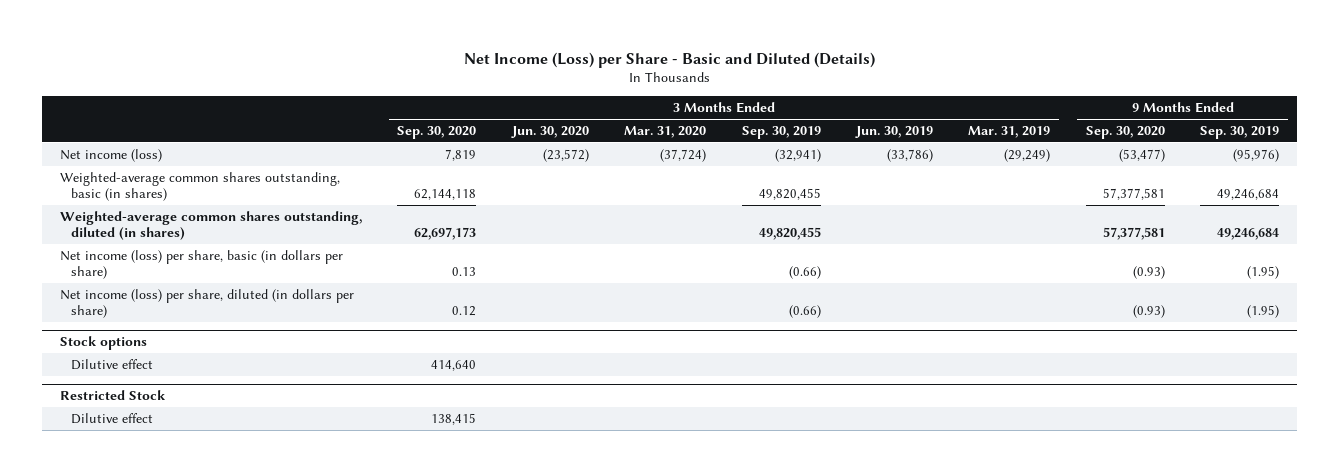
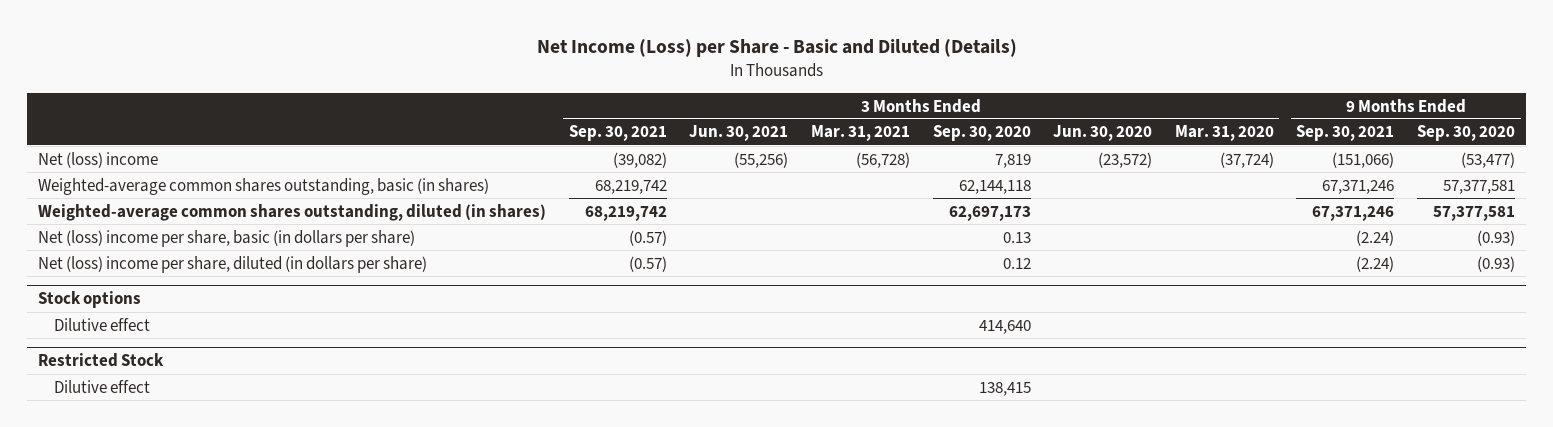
[741,125,821,139] Sep. 30, 2019 -> none
[855,125,934,138] Jun. 30, 2019 -> none
[968,125,1051,138] Mar. 31, 2019 -> none
[1200,125,1280,139] Sep. 30, 2019 -> none
none -> [568,125,667,142] Sep. 30, 2021
none -> [689,125,789,142] Jun. 30, 2021
none -> [811,125,911,142] Mar. 31, 2021
none -> [1296,125,1395,142] Sep. 30, 2021
[59,148,162,162] Net income (loss) -> [38,151,159,168] Net (loss) income
[59,249,343,280] Net income (loss) per share, basic (in dollars per share) -> [38,229,416,247] Net (loss) income per share, basic (in dollars per share)
[59,288,354,319] Net income (loss) per share, diluted (in dollars per share) -> [38,255,428,273] Net (loss) income per share, diluted (in dollars per share)

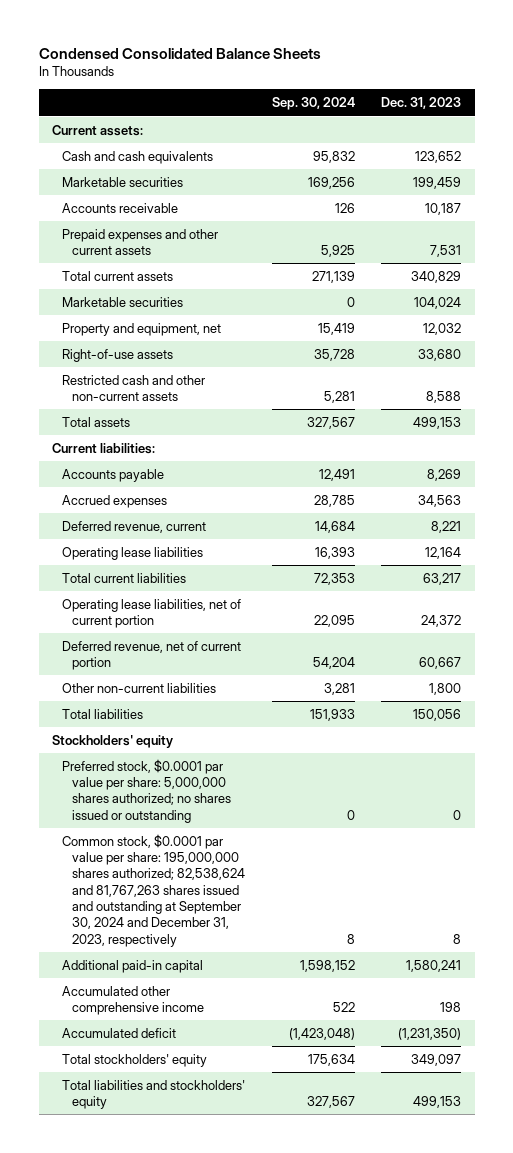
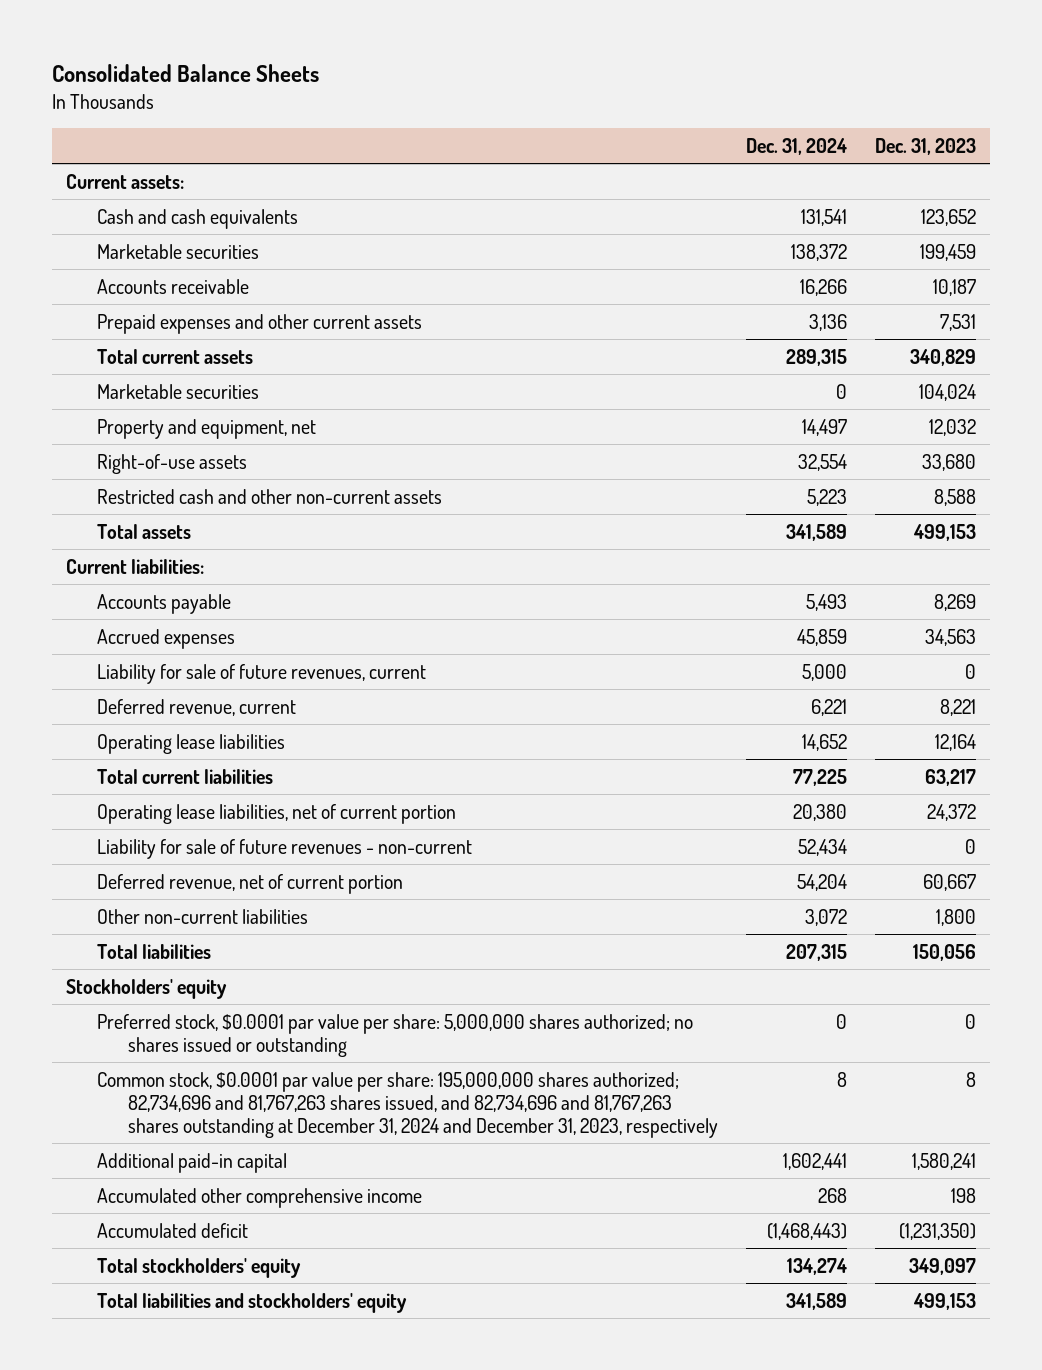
[38,47,321,59] Condensed Consolidated Balance Sheets -> [51,64,319,83] Consolidated Balance Sheets
[271,97,355,111] Sep. 30, 2024 -> none
none -> [745,137,847,155] Dec. 31, 2024
none -> [96,663,426,684] Liability for sale of future revenues, current
none -> [96,838,472,859] Liability for sale of future revenues - non-current
[62,833,246,947] Common stock, $0.0001 par value per share: 195,000,000 shares authorized; 82,538,624 and 81,767,263 shares issued and outstanding at September 30, 2024 and December 31, 2023, respectively -> [96,1071,718,1138] Common stock, $0.0001 par value per share: 195,000,000 shares authorized; 82,734,696 and 81,767,263 shares issued, and 82,734,696 and 81,767,263 shares outstanding at December 31, 2024 and December 31, 2023, respectively

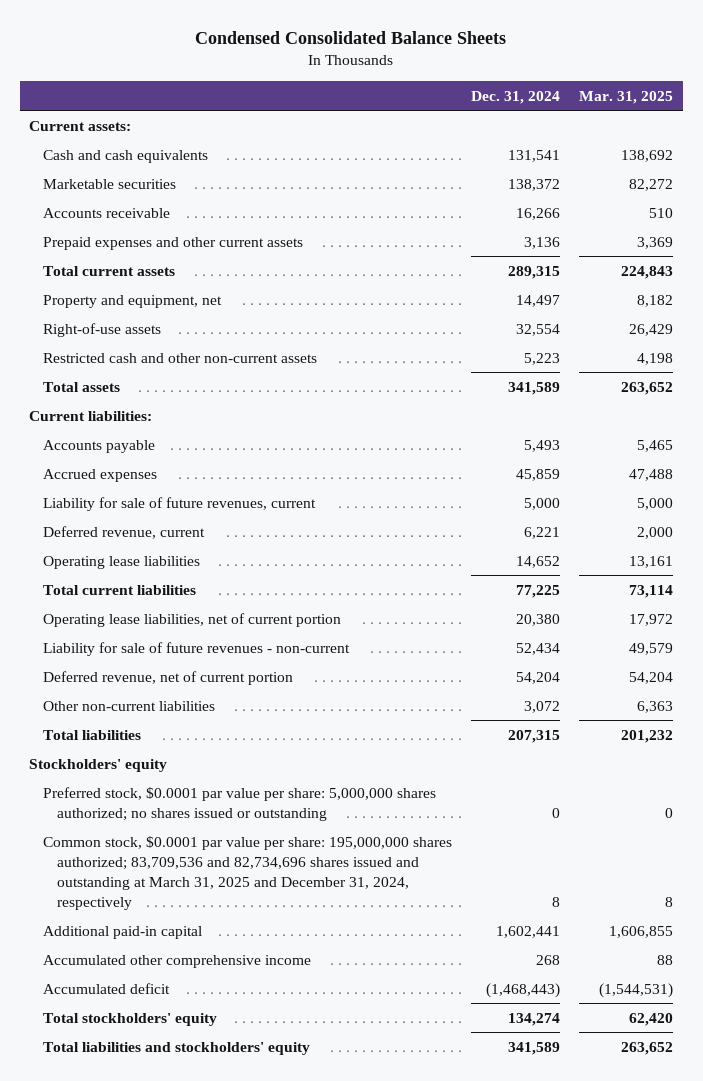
[51,64,319,83] Consolidated Balance Sheets -> [195,31,507,45] Condensed Consolidated Balance Sheets
[875,137,977,155] Dec. 31, 2023 -> none
none -> [579,90,674,104] Mar. 31, 2025
[96,383,259,399] Marketable securities -> none
[96,1071,718,1138] Common stock, $0.0001 par value per share: 195,000,000 shares authorized; 82,734,696 and 81,767,263 shares issued, and 82,734,696 and 81,767,263 shares outstanding at December 31, 2024 and December 31, 2023, respectively -> [43,835,453,910] Common stock, $0.0001 par value per share: 195,000,000 shares authorized; 83,709,536 and 82,734,696 shares issued and outstanding at March 31, 2025 and December 31, 2024, respectively

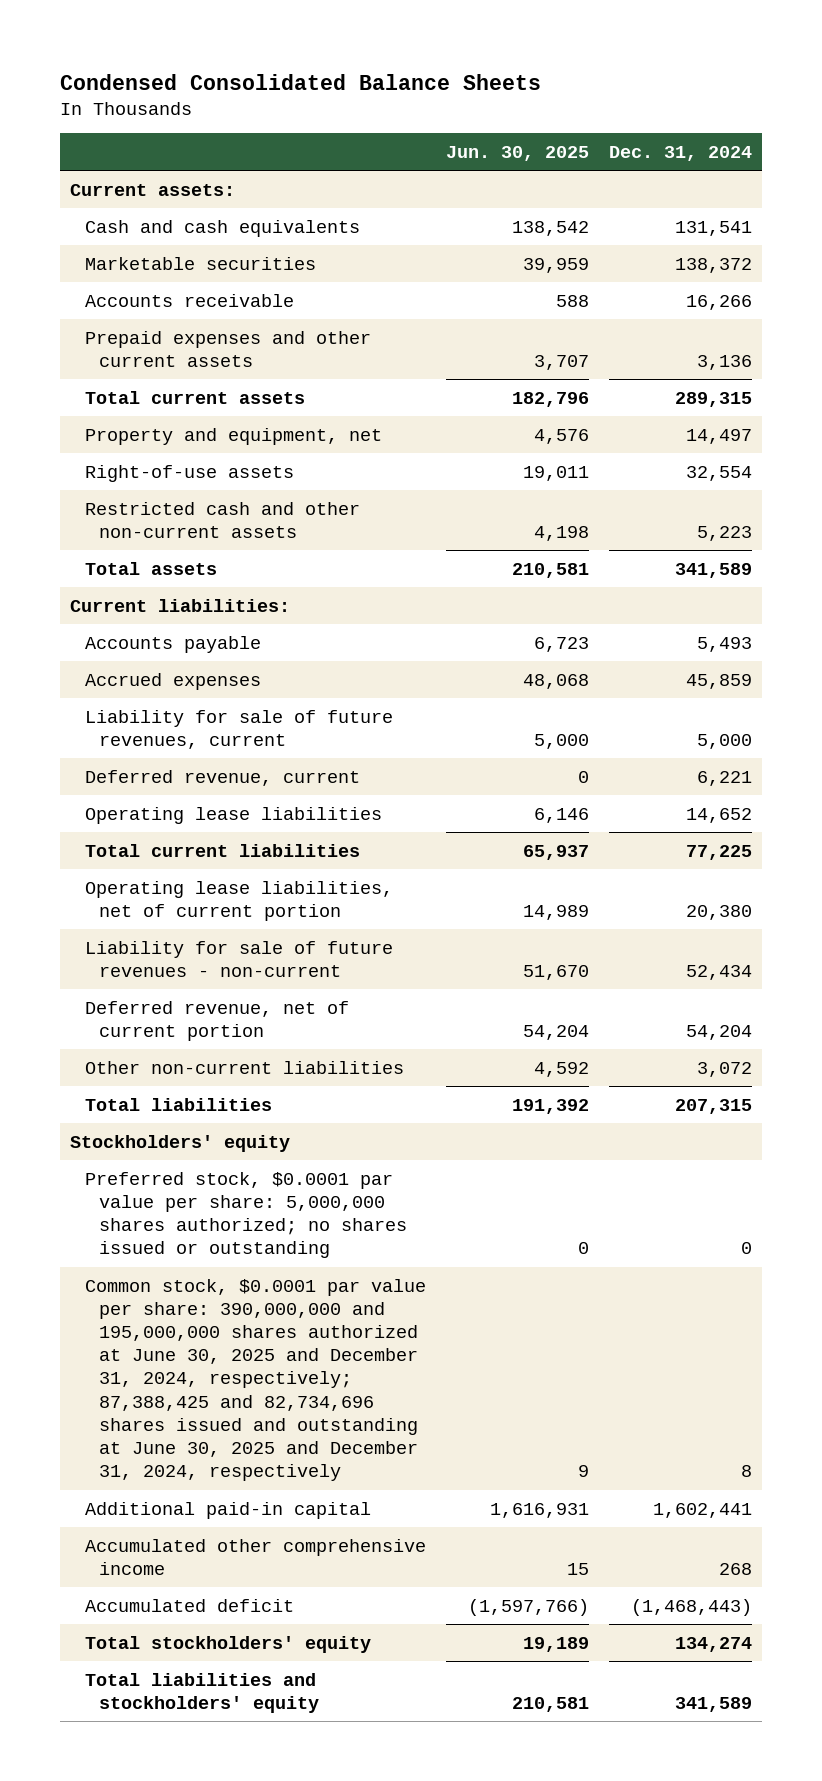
[579,90,674,104] Mar. 31, 2025 -> none
none -> [445,146,589,162] Jun. 30, 2025
[43,835,453,910] Common stock, $0.0001 par value per share: 195,000,000 shares authorized; 83,709,536 and 82,734,696 shares issued and outstanding at March 31, 2025 and December 31, 2024, respectively -> [84,1278,426,1482] Common stock, $0.0001 par value per share: 390,000,000 and 195,000,000 shares authorized at June 30, 2025 and December 31, 2024, respectively; 87,388,425 and 82,734,696 shares issued and outstanding at June 30, 2025 and December 31, 2024, respectively

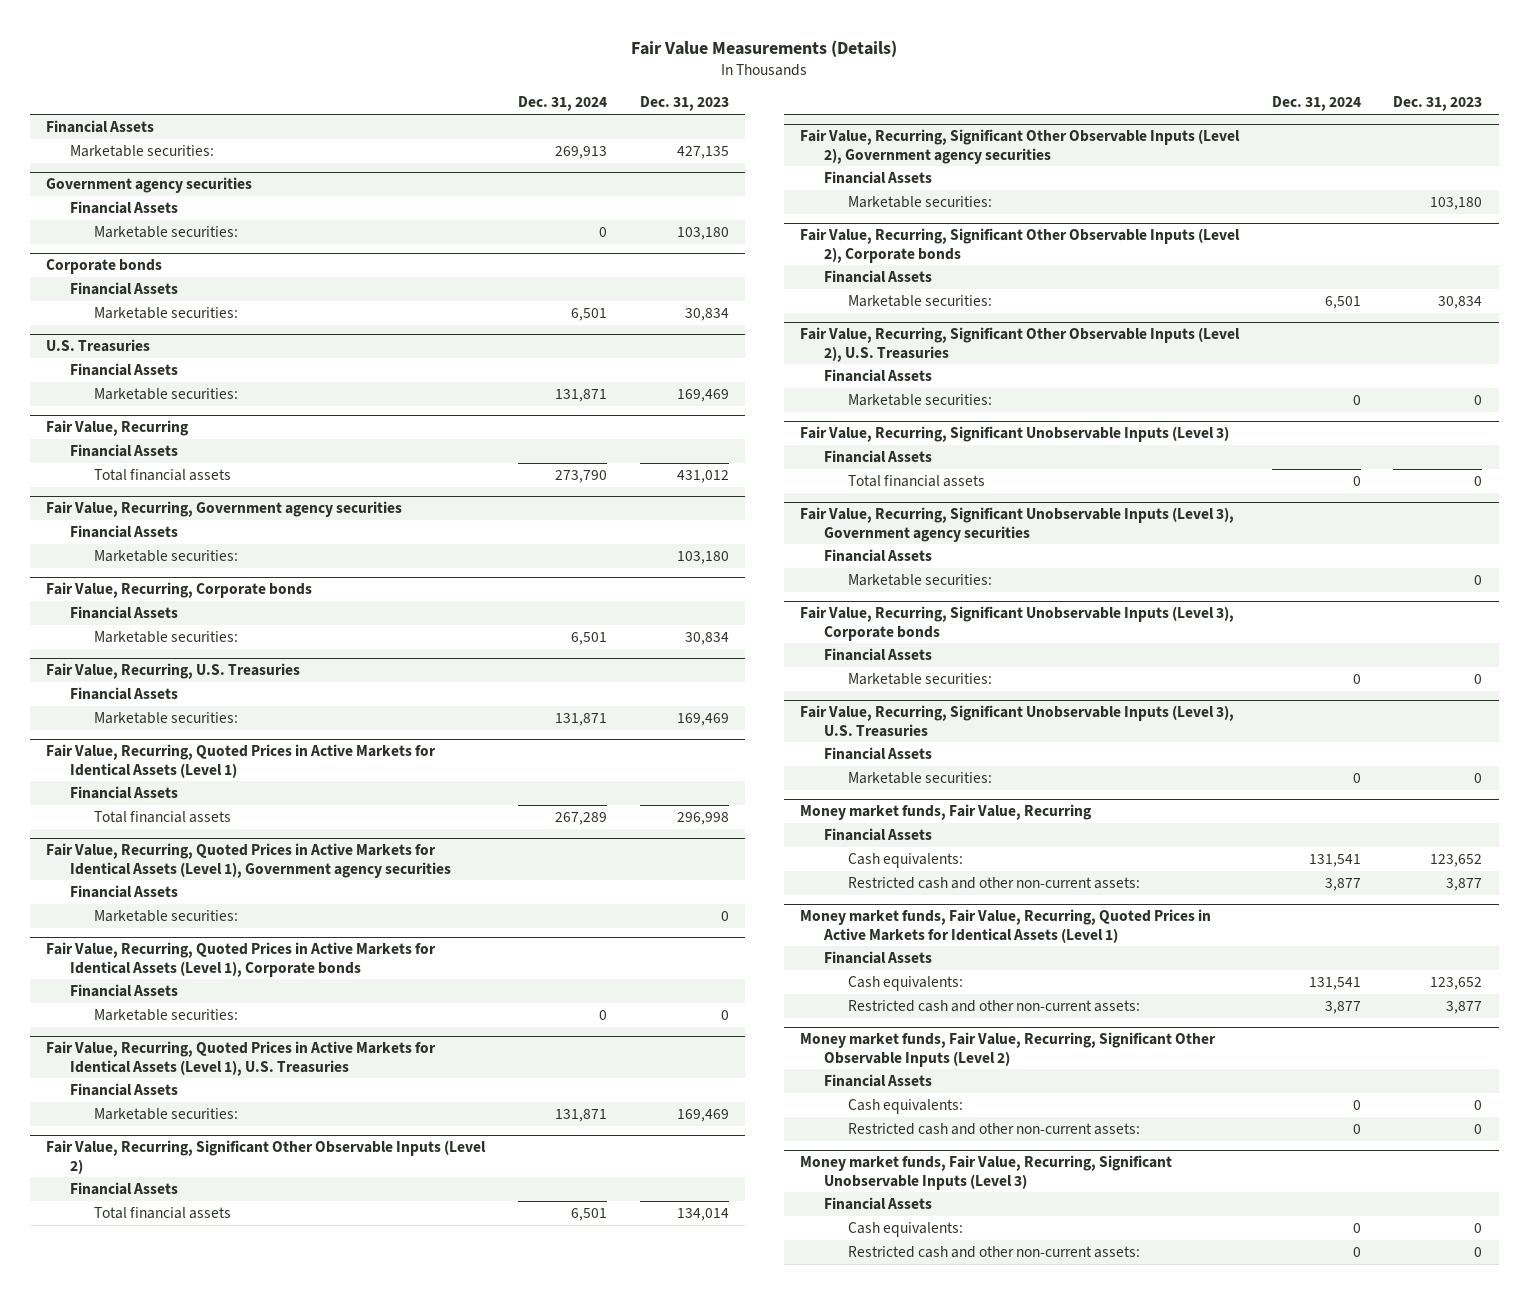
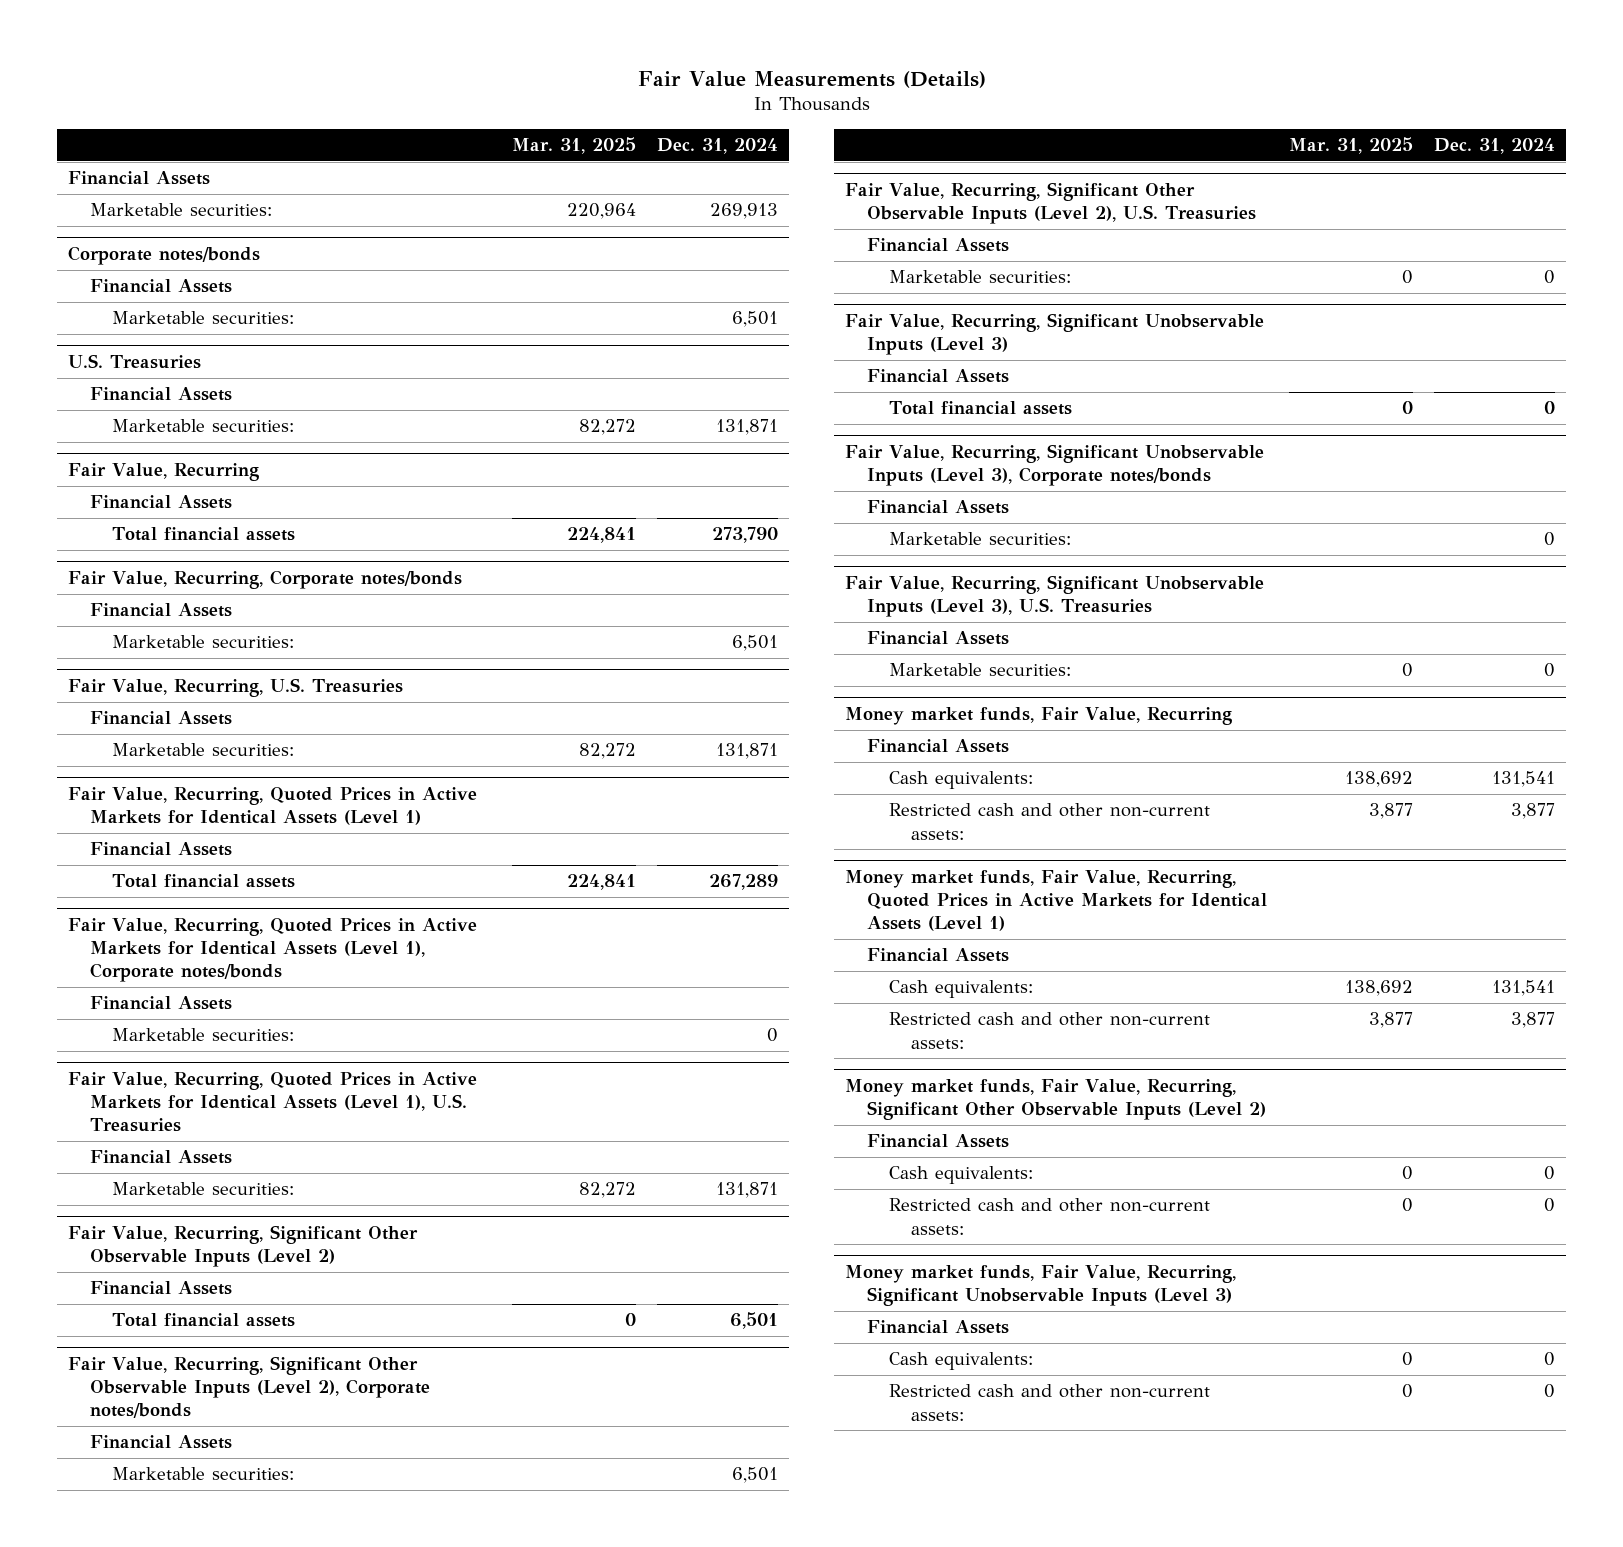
[639,96,729,112] Dec. 31, 2023 -> none
none -> [511,137,636,155] Mar. 31, 2025
[46,177,253,194] Government agency securities -> none
[70,200,179,214] Financial Assets -> none
[93,225,238,238] Marketable securities: -> none
[46,259,163,275] Corporate bonds -> [68,246,261,266] Corporate notes/bonds
[46,501,403,518] Fair Value, Recurring, Government agency securities -> none
[70,524,179,538] Financial Assets -> none
[93,549,238,562] Marketable securities: -> none
[46,582,313,599] Fair Value, Recurring, Corporate bonds -> [68,570,463,590] Fair Value, Recurring, Corporate notes/bonds
[46,843,452,878] Fair Value, Recurring, Quoted Prices in Active Markets for Identical Assets (Level 1), Government agency securities -> none
[70,884,179,898] Financial Assets -> none
[93,909,238,922] Marketable securities: -> none
[46,942,437,977] Fair Value, Recurring, Quoted Prices in Active Markets for Identical Assets (Level 1), Corporate bonds -> [68,918,478,983] Fair Value, Recurring, Quoted Prices in Active Markets for Identical Assets (Level 1), Corporate notes/bonds
[800,129,1241,164] Fair Value, Recurring, Significant Other Observable Inputs (Level 2), Government agency securities -> none
[823,170,932,184] Financial Assets -> none
[847,195,992,208] Marketable securities: -> none
[800,228,1241,263] Fair Value, Recurring, Significant Other Observable Inputs (Level 2), Corporate bonds -> [68,1356,431,1419] Fair Value, Recurring, Significant Other Observable Inputs (Level 2), Corporate notes/bonds
[800,507,1235,542] Fair Value, Recurring, Significant Unobservable Inputs (Level 3), Government agency securities -> none
[823,548,932,562] Financial Assets -> none
[847,573,992,586] Marketable securities: -> none
[800,606,1235,641] Fair Value, Recurring, Significant Unobservable Inputs (Level 3), Corporate bonds -> [845,444,1265,487] Fair Value, Recurring, Significant Unobservable Inputs (Level 3), Corporate notes/bonds

